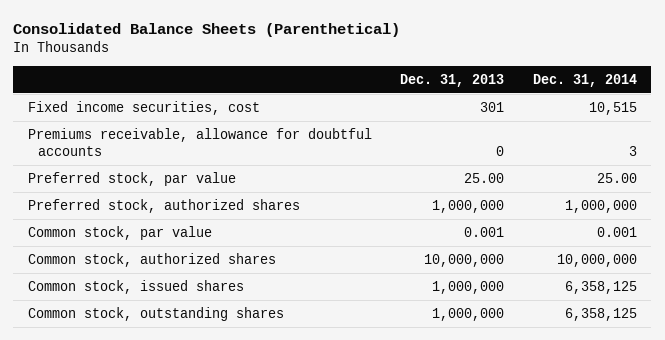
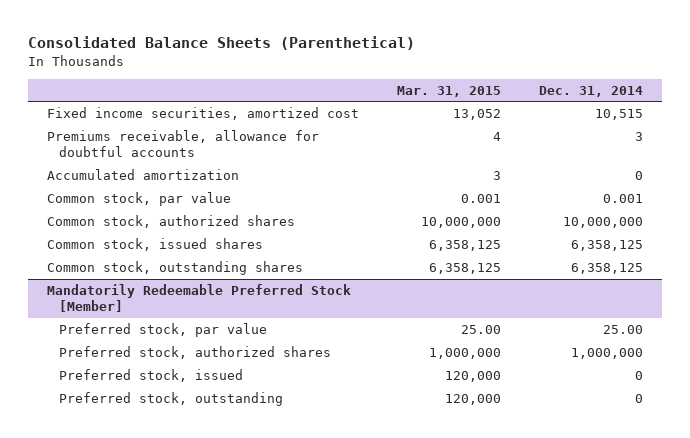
[400,73,505,87] Dec. 31, 2013 -> none
none -> [396,85,501,97] Mar. 31, 2015
[27,101,260,116] Fixed income securities, cost -> [46,107,359,121] Fixed income securities, amortized cost
[27,172,236,187] Preferred stock, par value -> none
[27,199,300,214] Preferred stock, authorized shares -> none
none -> [46,169,239,181] Accumulated amortization
none -> [46,284,351,313] Mandatorily Redeemable Preferred Stock [Member]
none -> [58,323,267,338] Preferred stock, par value
none -> [58,346,331,360] Preferred stock, authorized shares
none -> [58,369,243,383] Preferred stock, issued
none -> [58,392,283,407] Preferred stock, outstanding

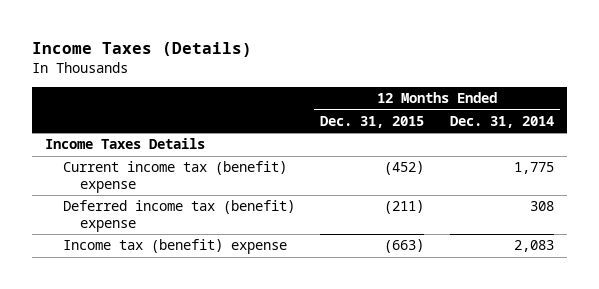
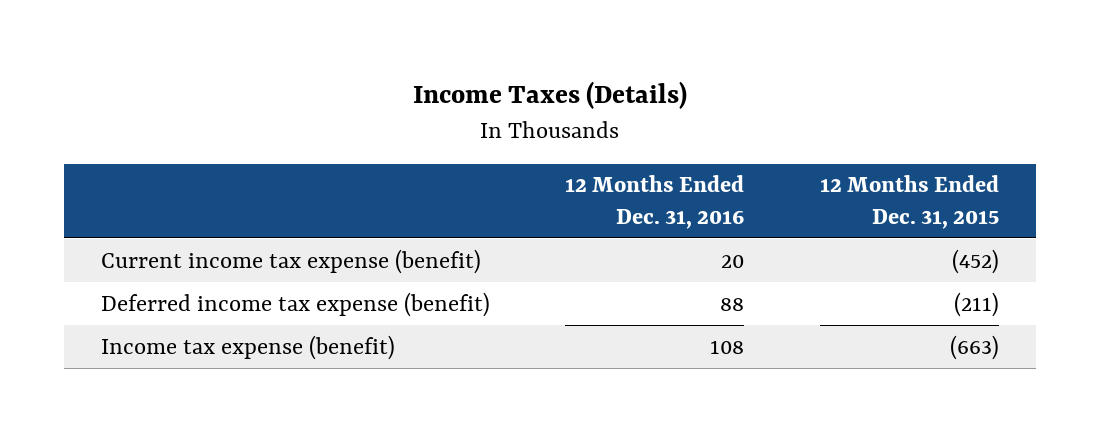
[449,115,554,128] Dec. 31, 2014 -> none
none -> [565,175,745,229] 12 Months Ended Dec. 31, 2016
[44,138,205,150] Income Taxes Details -> none
[62,161,287,193] Current income tax (benefit) expense -> [101,248,482,274] Current income tax expense (benefit)
[62,200,295,232] Deferred income tax (benefit) expense -> [101,291,491,317] Deferred income tax expense (benefit)
[62,239,287,255] Income tax (benefit) expense -> [101,334,396,360] Income tax expense (benefit)

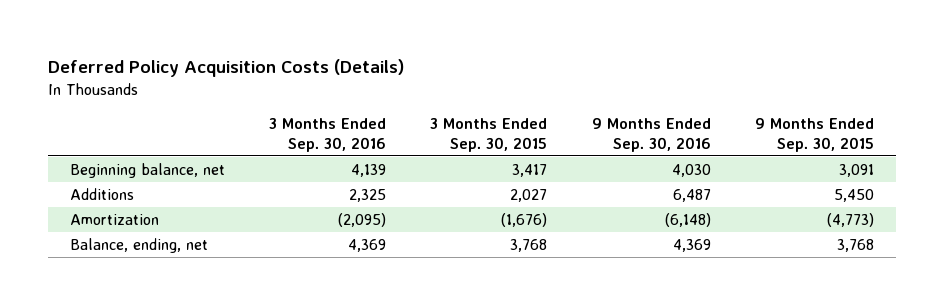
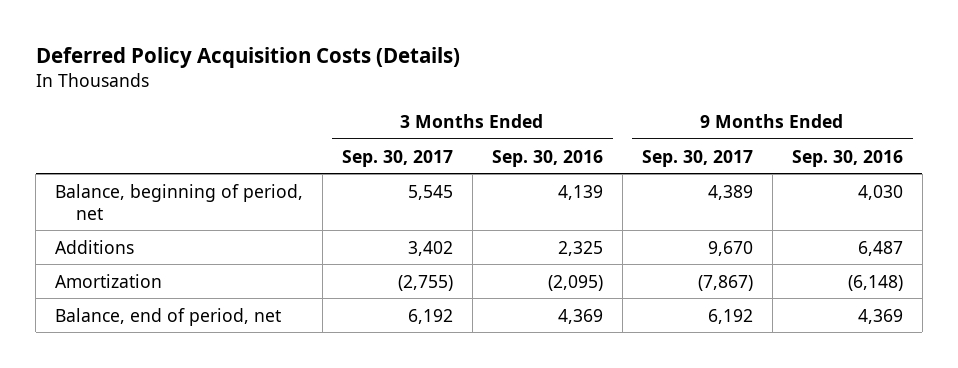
[430,117,548,153] 3 Months Ended Sep. 30, 2015 -> none
[754,117,874,153] 9 Months Ended Sep. 30, 2015 -> none
none -> [342,149,454,167] Sep. 30, 2017
none -> [641,149,753,167] Sep. 30, 2017
[70,162,226,178] Beginning balance, net -> [55,183,304,220] Balance, beginning of period, net
[70,237,209,253] Balance, ending, net -> [55,307,282,326] Balance, end of period, net

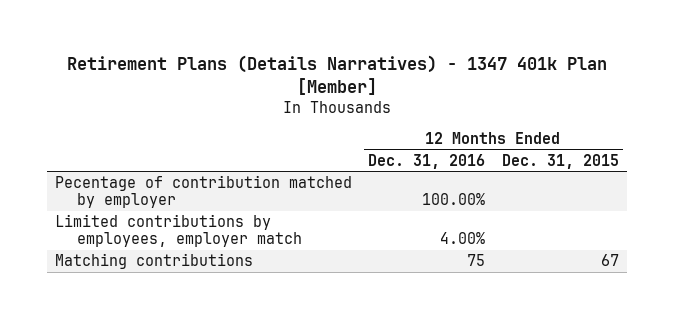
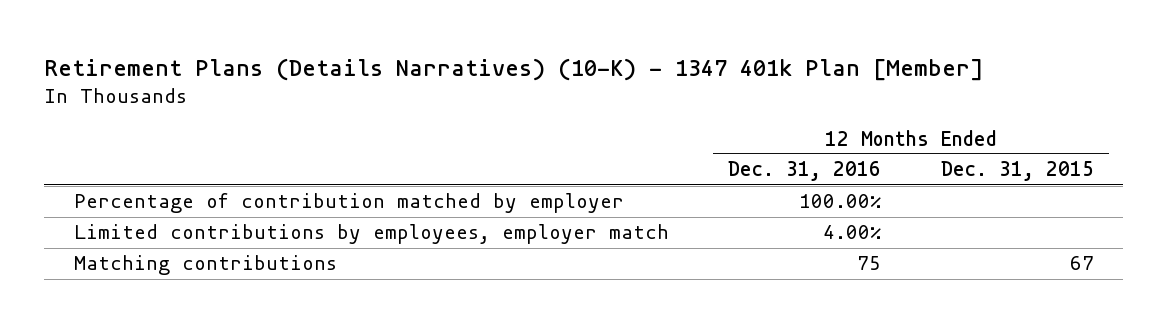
[66,54,607,95] Retirement Plans (Details Narratives) - 1347 401k Plan [Member] -> [44,57,985,81] Retirement Plans (Details Narratives) (10-K) - 1347 401k Plan [Member]
[54,175,352,209] Pecentage of contribution matched by employer -> [73,193,624,214] Percentage of contribution matched by employer

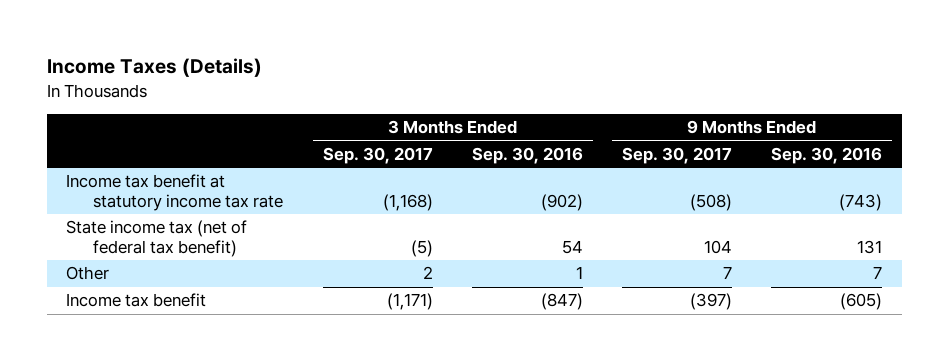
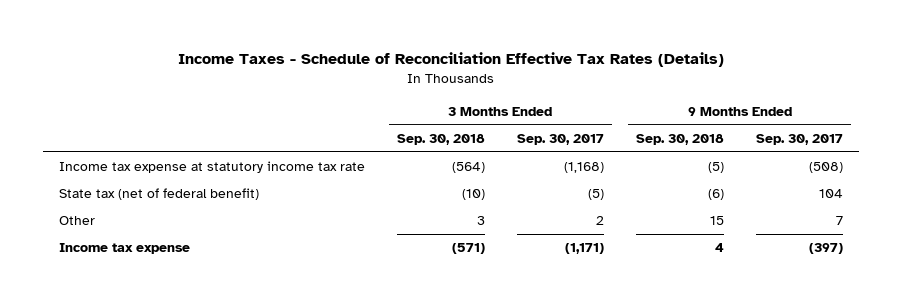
[46,58,262,78] Income Taxes (Details) -> [177,52,724,68] Income Taxes - Schedule of Reconciliation Effective Tax Rates (Details)
[471,146,583,164] Sep. 30, 2016 -> none
[771,146,883,164] Sep. 30, 2016 -> none
none -> [396,134,485,146] Sep. 30, 2018
none -> [635,134,724,146] Sep. 30, 2018
[66,174,284,212] Income tax benefit at statutory income tax rate -> [58,161,365,174] Income tax expense at statutory income tax rate
[66,220,248,258] State income tax (net of federal tax benefit) -> [58,188,259,201] State tax (net of federal benefit)
[66,293,207,308] Income tax benefit -> [58,243,190,255] Income tax expense

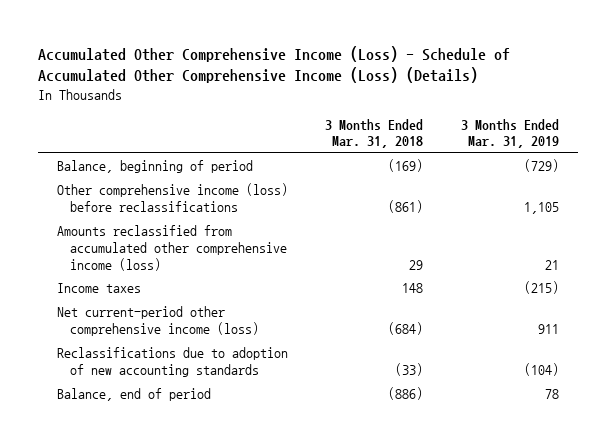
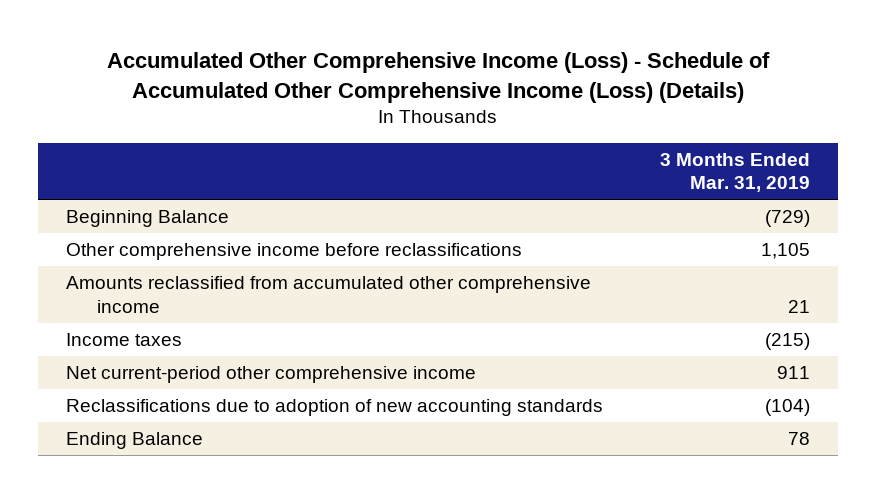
[325,118,424,149] 3 Months Ended Mar. 31, 2018 -> none
[56,160,253,174] Balance, beginning of period -> [66,210,230,228] Beginning Balance
[56,183,288,213] Other comprehensive income (loss) before reclassifications -> [66,243,523,261] Other comprehensive income before reclassifications
[56,225,287,271] Amounts reclassified from accumulated other comprehensive income (loss) -> [66,276,592,313] Amounts reclassified from accumulated other comprehensive income
[56,306,259,337] Net current-period other comprehensive income (loss) -> [66,366,477,384] Net current-period other comprehensive income
[56,388,211,402] Balance, end of period -> [66,432,204,450] Ending Balance

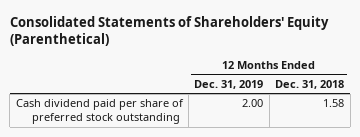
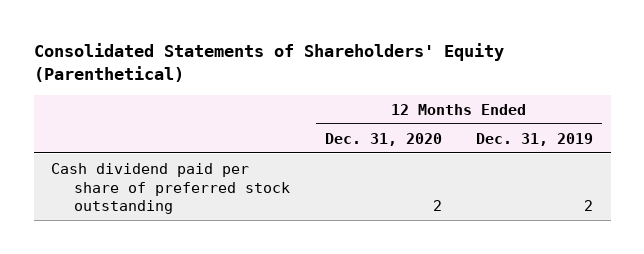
[275,79,345,89] Dec. 31, 2018 -> none
none -> [324,132,442,146] Dec. 31, 2020
[242,99,264,108] 2.00 -> [584,200,594,212] 2

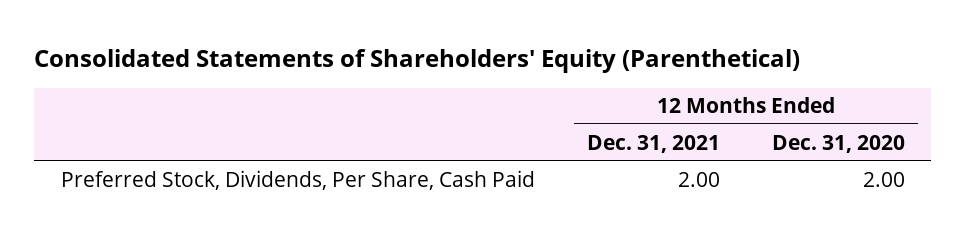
[476,132,594,146] Dec. 31, 2019 -> none
none -> [586,134,720,153] Dec. 31, 2021
[51,162,291,215] Cash dividend paid per share of preferred stock outstanding -> [60,169,535,190] Preferred Stock, Dividends, Per Share, Cash Paid
[432,200,442,212] 2 -> [863,171,906,187] 2.00

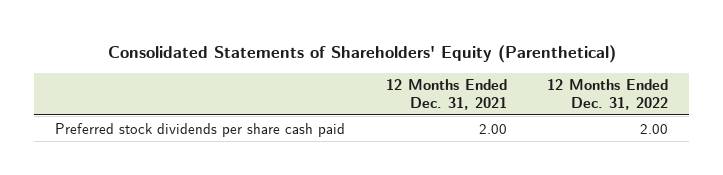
[772,134,906,153] Dec. 31, 2020 -> none
none -> [547,79,669,110] 12 Months Ended Dec. 31, 2022
[60,169,535,190] Preferred Stock, Dividends, Per Share, Cash Paid -> [54,122,345,137] Preferred stock dividends per share cash paid

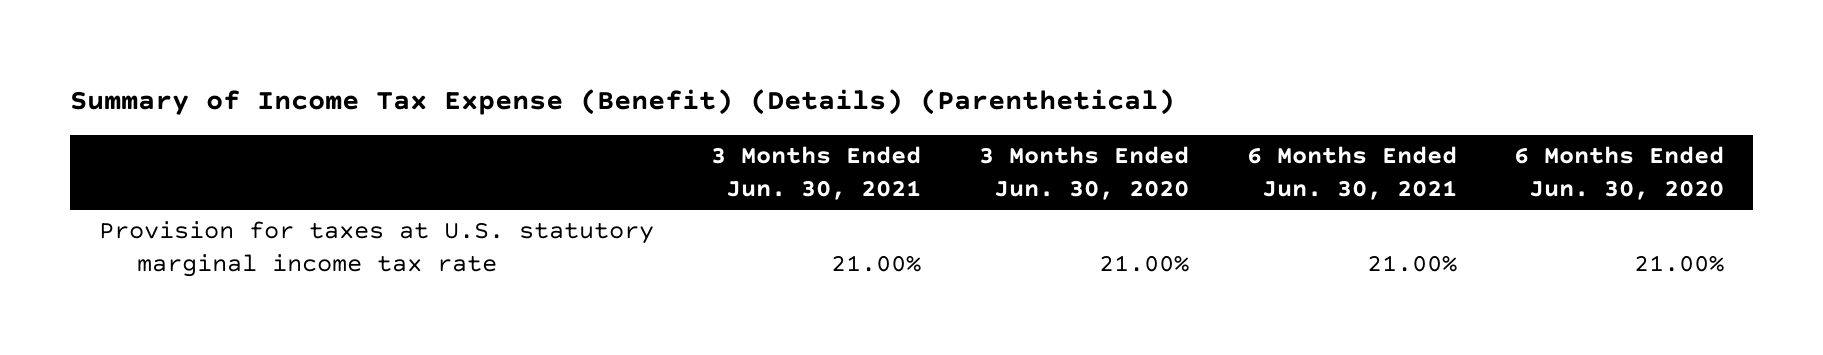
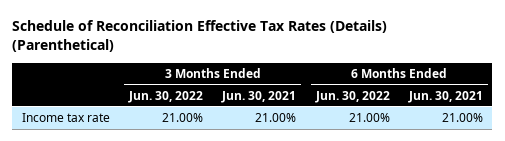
[69,89,1175,116] Summary of Income Tax Expense (Benefit) (Details) (Parenthetical) -> [12,20,388,53] Schedule of Reconciliation Effective Tax Rates (Details) (Parenthetical)
[978,146,1189,200] 3 Months Ended Jun. 30, 2020 -> none
[1514,146,1725,200] 6 Months Ended Jun. 30, 2020 -> none
none -> [128,90,204,103] Jun. 30, 2022
none -> [314,90,390,103] Jun. 30, 2022
[98,221,654,278] Provision for taxes at U.S. statutory marginal income tax rate -> [22,113,111,123] Income tax rate

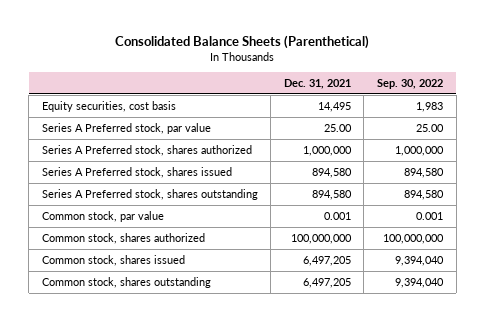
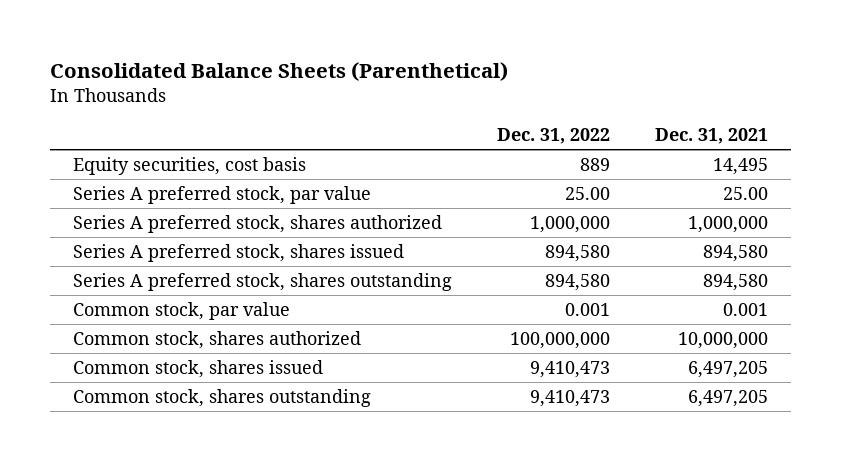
[376,79,443,90] Sep. 30, 2022 -> none
none -> [496,128,610,145] Dec. 31, 2022
[41,122,211,134] Series A Preferred stock, par value -> [72,186,371,205] Series A preferred stock, par value
[41,144,252,156] Series A Preferred stock, shares authorized -> [72,215,442,234] Series A preferred stock, shares authorized
[41,166,232,178] Series A Preferred stock, shares issued -> [72,244,404,263] Series A preferred stock, shares issued
[41,188,258,200] Series A Preferred stock, shares outstanding -> [72,273,452,292] Series A preferred stock, shares outstanding
[290,233,352,244] 100,000,000 -> [678,332,769,350] 10,000,000

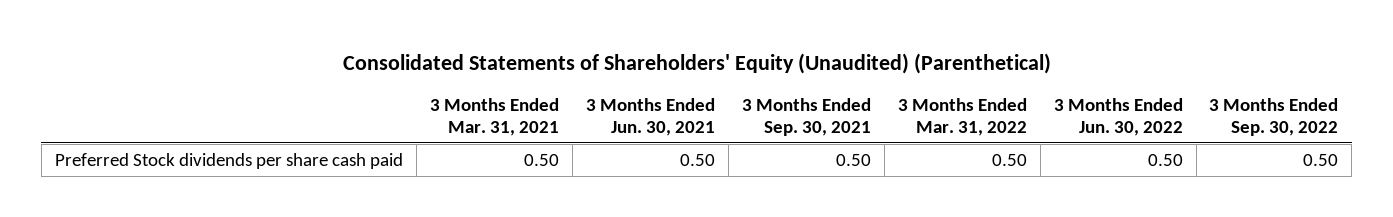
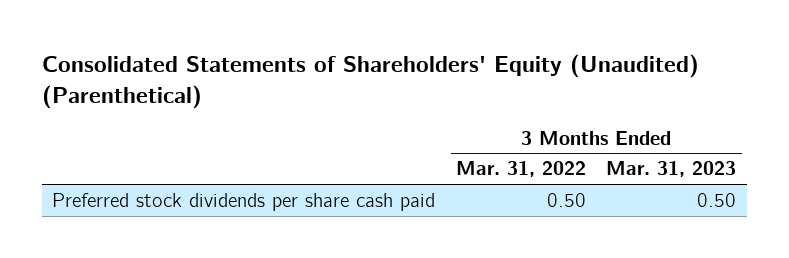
[429,97,559,136] 3 Months Ended Mar. 31, 2021 -> none
[585,97,715,136] 3 Months Ended Jun. 30, 2021 -> none
[741,97,871,136] 3 Months Ended Sep. 30, 2021 -> none
[1053,97,1183,136] 3 Months Ended Jun. 30, 2022 -> none
[1209,97,1339,136] 3 Months Ended Sep. 30, 2022 -> none
none -> [606,161,737,178] Mar. 31, 2023
[54,152,403,169] Preferred Stock dividends per share cash paid -> [52,193,436,212] Preferred stock dividends per share cash paid

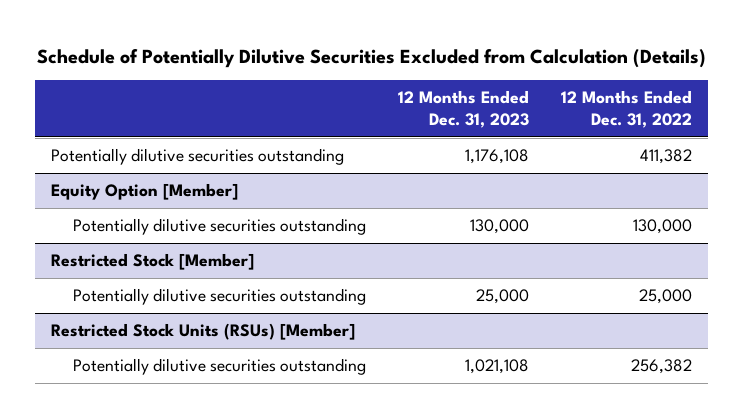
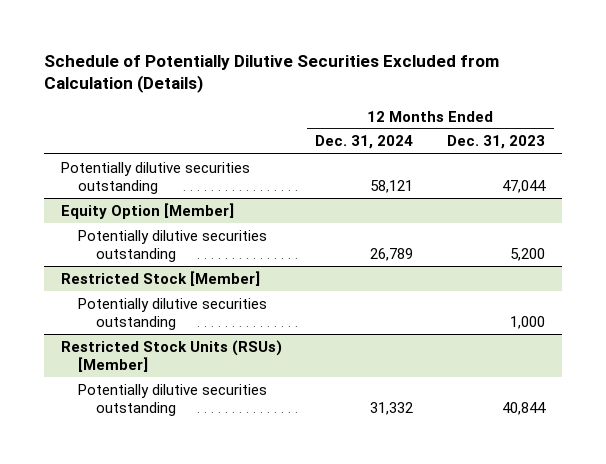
[561,90,693,129] 12 Months Ended Dec. 31, 2022 -> none
none -> [315,135,414,150] Dec. 31, 2024
[465,149,530,165] 1,176,108 -> [502,179,547,193] 47,044
[470,219,530,235] 130,000 -> [510,247,546,261] 5,200
[476,289,530,305] 25,000 -> [510,315,546,329] 1,000
[465,359,530,375] 1,021,108 -> [502,401,547,415] 40,844

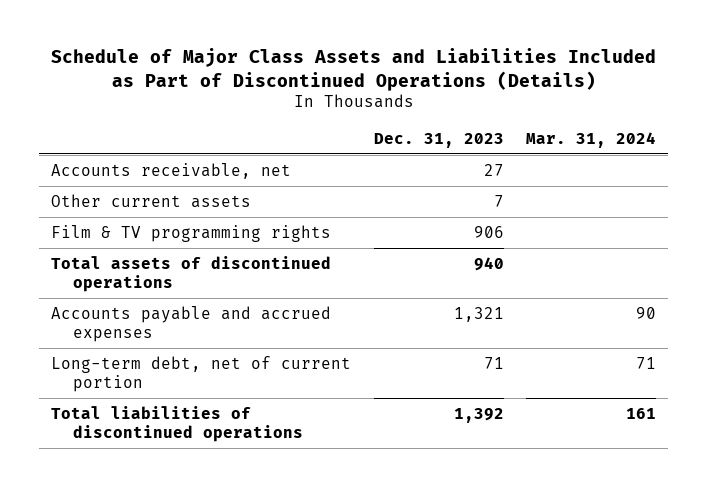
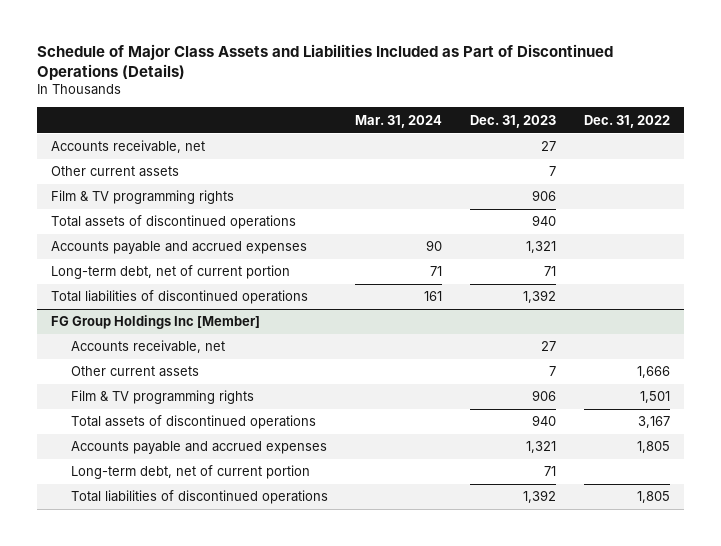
none -> [583,114,670,128] Dec. 31, 2022
none -> [50,315,260,330] FG Group Holdings Inc [Member]
none -> [70,340,225,354] Accounts receivable, net
none -> [70,366,199,378] Other current assets
none -> [70,390,254,405] Film & TV programming rights
none -> [70,415,316,430] Total assets of discontinued operations
none -> [70,441,327,455] Accounts payable and accrued expenses
none -> [70,465,310,480] Long-term debt, net of current portion
none -> [70,490,328,505] Total liabilities of discontinued operations

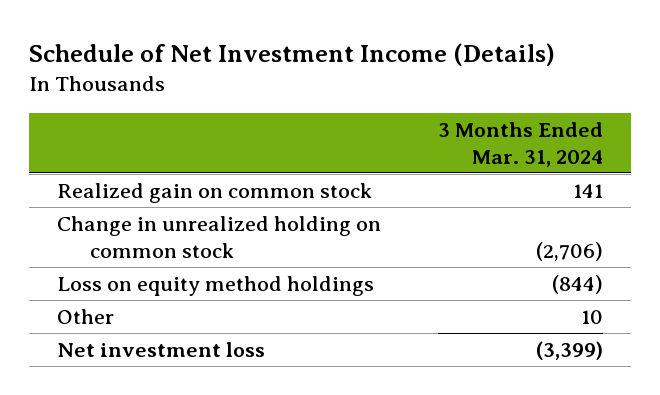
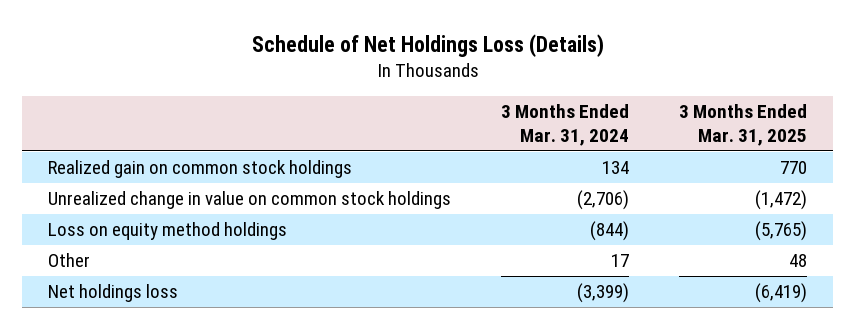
[28,43,555,67] Schedule of Net Investment Income (Details) -> [251,33,604,57] Schedule of Net Holdings Loss (Details)
none -> [679,104,808,146] 3 Months Ended Mar. 31, 2025
[56,182,372,203] Realized gain on common stock -> [47,160,352,179] Realized gain on common stock holdings
[572,183,603,198] 141 -> [602,161,630,175] 134
[56,215,381,258] Change in unrealized holding on common stock -> [47,191,451,210] Unrealized change in value on common stock holdings
[580,309,603,324] 10 -> [611,254,630,268] 17
[56,341,265,357] Net investment loss -> [47,284,178,303] Net holdings loss

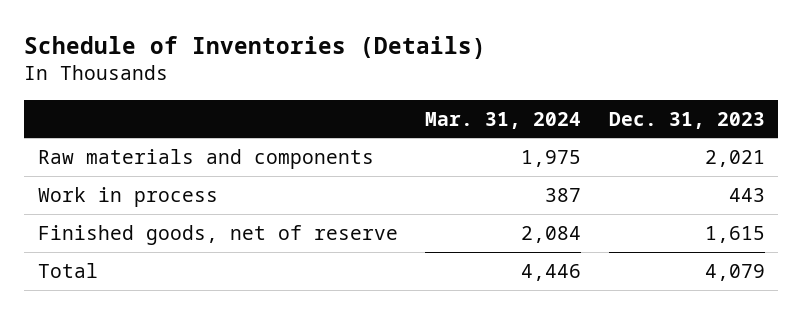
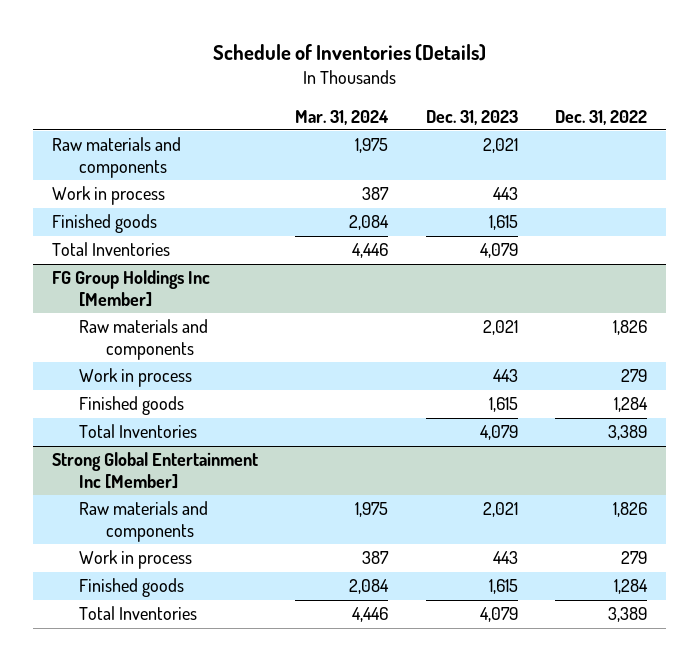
none -> [555,109,648,125] Dec. 31, 2022
[37,224,398,245] Finished goods, net of reserve -> [51,214,157,234] Finished goods
[37,262,98,278] Total -> [51,242,170,257] Total Inventories
none -> [51,270,210,307] FG Group Holdings Inc [Member]
none -> [78,319,208,360] Raw materials and components
none -> [78,368,192,388] Work in process
none -> [78,396,184,416] Finished goods
none -> [78,424,197,439] Total Inventories
none -> [51,452,258,489] Strong Global Entertainment Inc [Member]
none -> [78,501,208,542] Raw materials and components
none -> [78,550,192,570] Work in process
none -> [78,578,184,598] Finished goods
none -> [78,606,197,621] Total Inventories

